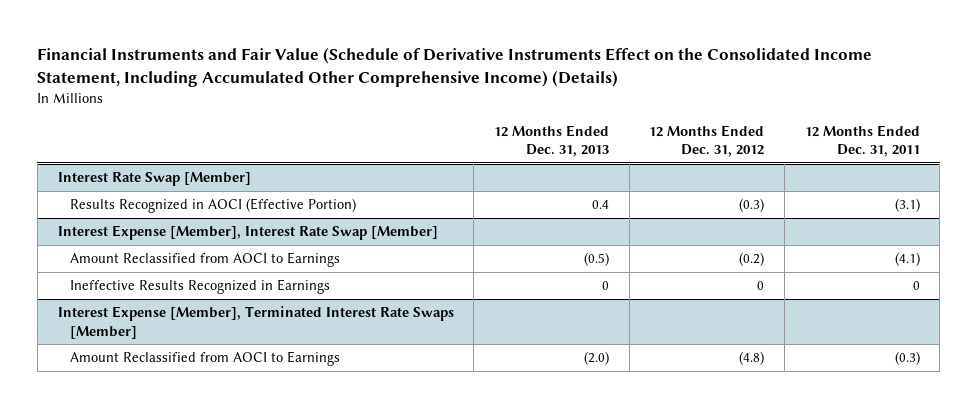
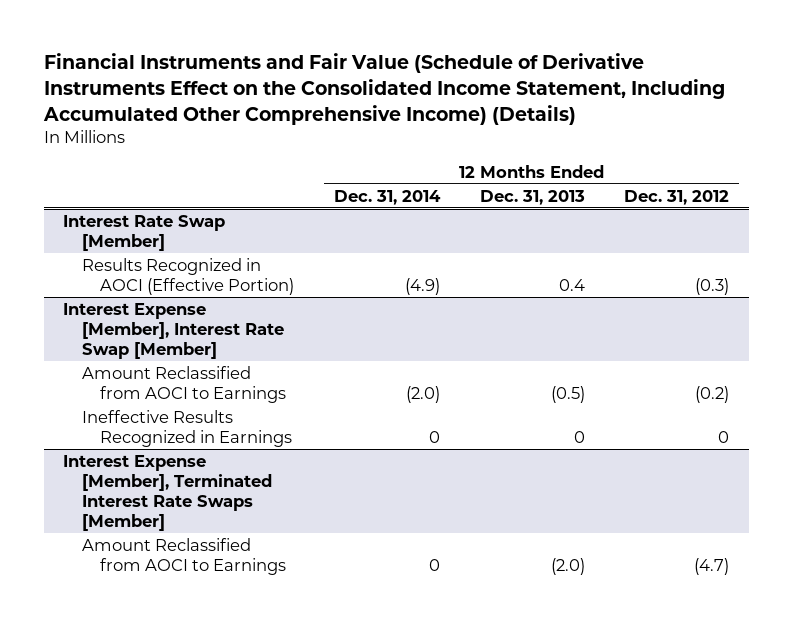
[804,124,920,158] 12 Months Ended Dec. 31, 2011 -> none
none -> [334,189,442,205] Dec. 31, 2014
[739,351,765,366] (4.8) -> [694,557,730,575] (4.7)

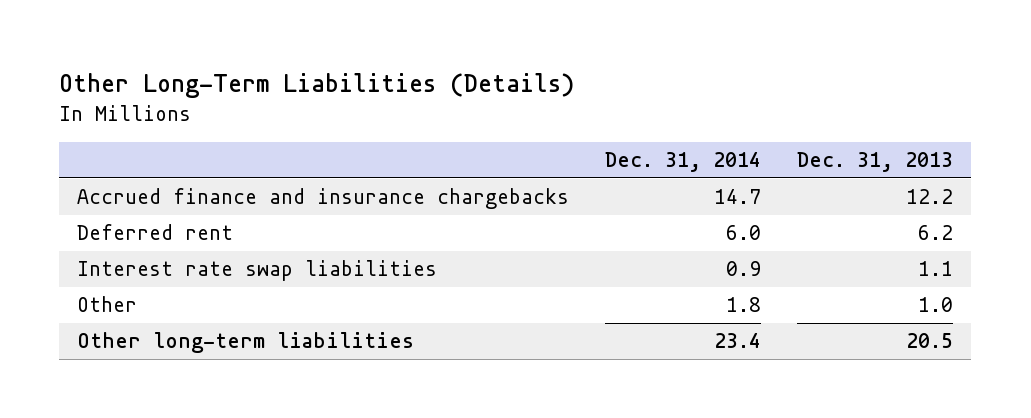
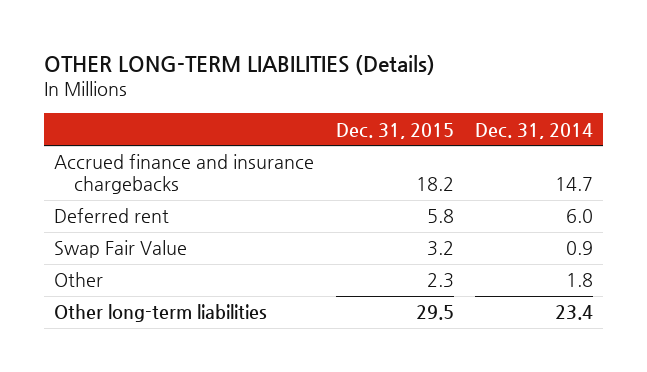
[59,73,575,99] Other Long-Term Liabilities (Details) -> [43,55,435,76] OTHER LONG-TERM LIABILITIES (Details)
[797,152,954,173] Dec. 31, 2013 -> none
none -> [335,122,454,139] Dec. 31, 2015
[77,260,438,282] Interest rate swap liabilities -> [54,240,188,259] Swap Fair Value

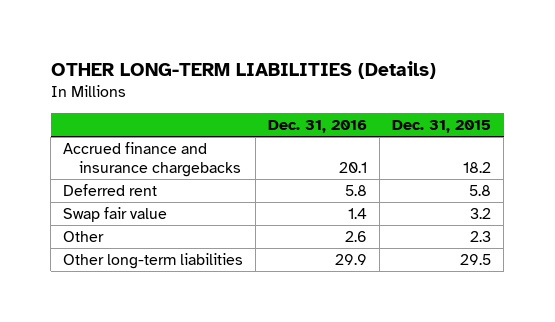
[474,122,593,139] Dec. 31, 2014 -> none
none -> [268,120,368,134] Dec. 31, 2016
[54,240,188,259] Swap Fair Value -> [63,207,168,223] Swap fair value

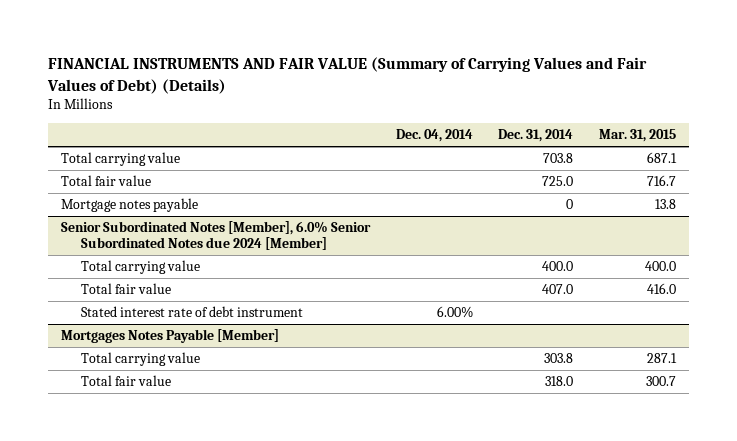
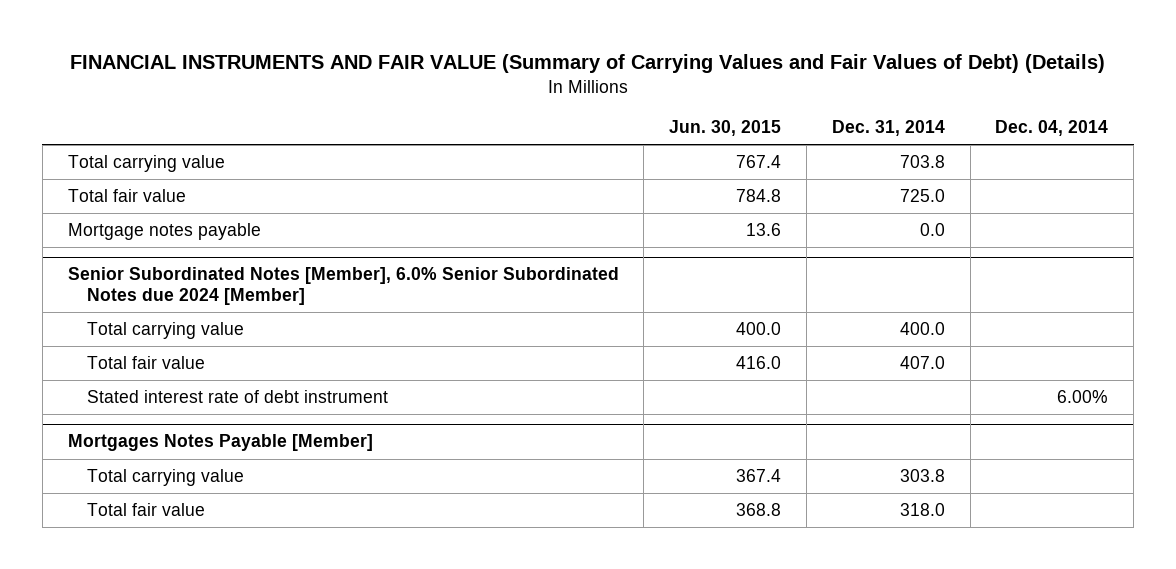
[599,129,677,143] Mar. 31, 2015 -> none
none -> [669,120,782,137] Jun. 30, 2015
[566,199,574,210] 0 -> [919,223,945,237] 0.0

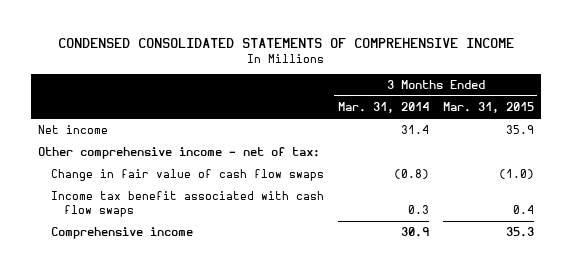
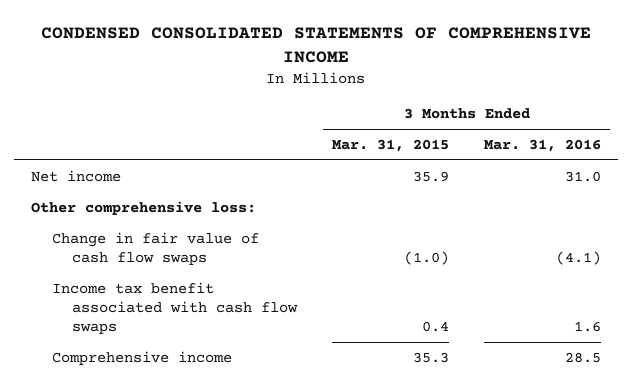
[337,102,429,114] Mar. 31, 2014 -> none
none -> [483,138,601,152] Mar. 31, 2016
[38,147,321,160] Other comprehensive income - net of tax: -> [31,200,257,215] Other comprehensive loss:

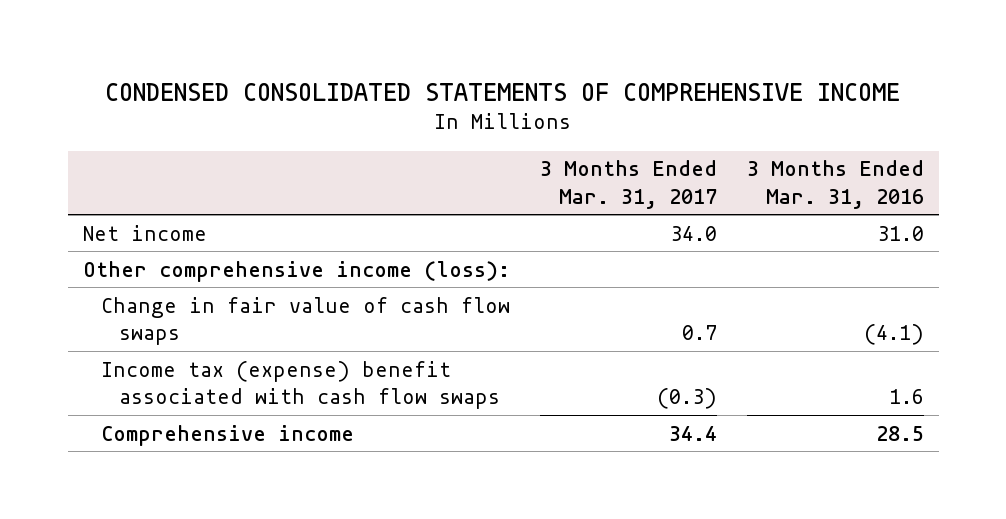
[332,138,450,152] Mar. 31, 2015 -> none
none -> [539,160,717,209] 3 Months Ended Mar. 31, 2017
[31,200,257,215] Other comprehensive loss: -> [82,260,510,282] Other comprehensive income (loss):
[51,281,299,335] Income tax benefit associated with cash flow swaps -> [100,360,500,409] Income tax (expense) benefit associated with cash flow swaps

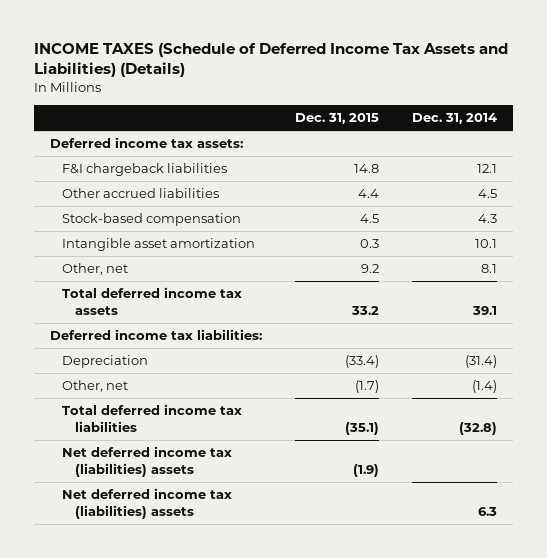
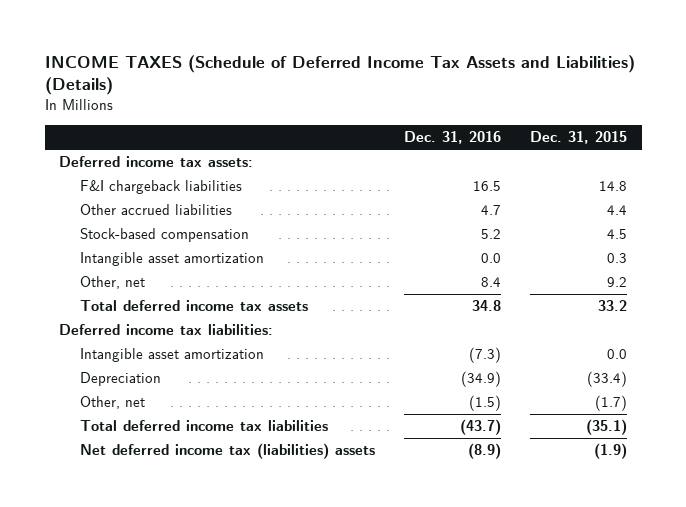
[411,113,497,125] Dec. 31, 2014 -> none
none -> [404,131,502,145] Dec. 31, 2016
none -> [80,348,265,363] Intangible asset amortization
[62,488,233,519] Net deferred income tax (liabilities) assets -> none

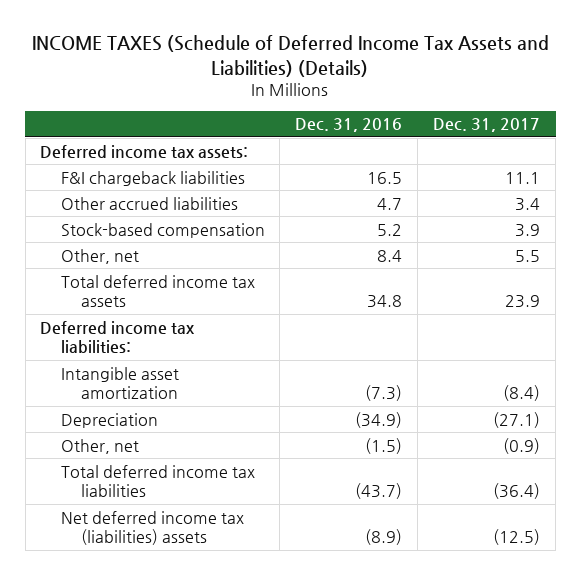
[530,131,628,145] Dec. 31, 2015 -> none
none -> [433,118,541,133] Dec. 31, 2017
[80,252,265,267] Intangible asset amortization -> none

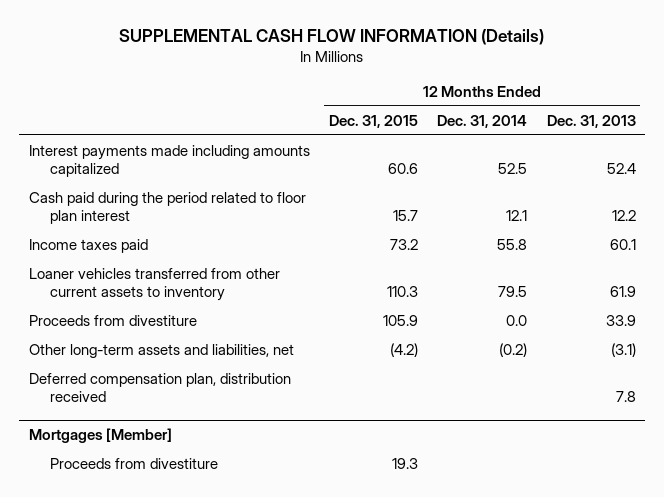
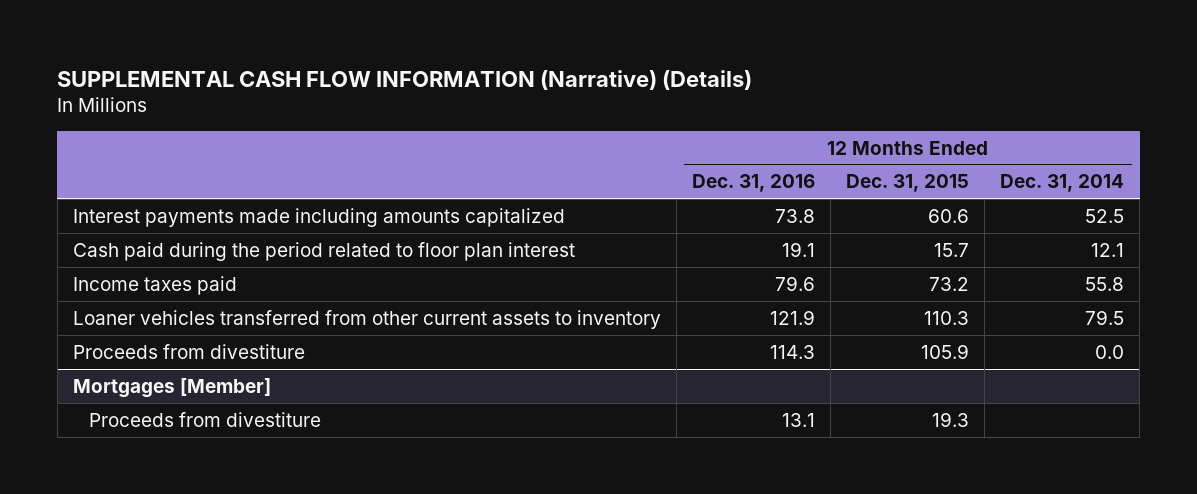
[119,29,545,46] SUPPLEMENTAL CASH FLOW INFORMATION (Details) -> [57,69,753,90] SUPPLEMENTAL CASH FLOW INFORMATION (Narrative) (Details)
[546,114,636,128] Dec. 31, 2013 -> none
none -> [691,174,815,193] Dec. 31, 2016
[28,343,294,358] Other long-term assets and liabilities, net -> none
[28,372,291,402] Deferred compensation plan, distribution received -> none

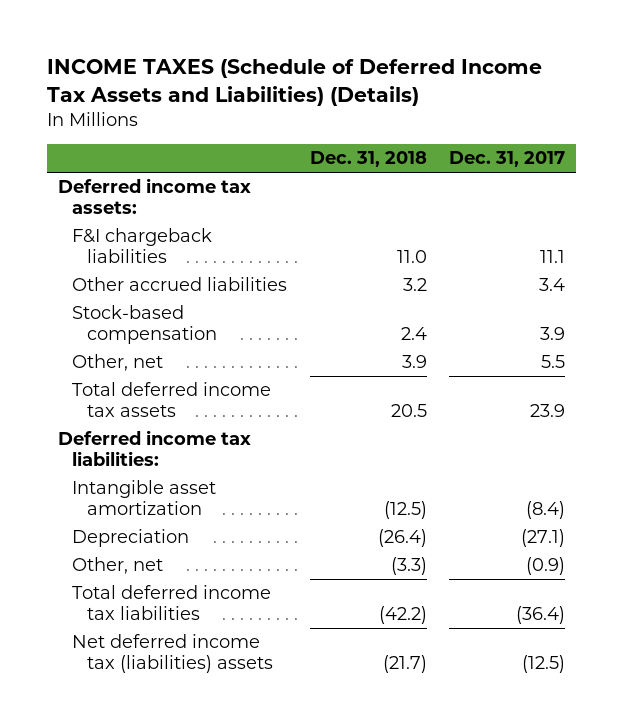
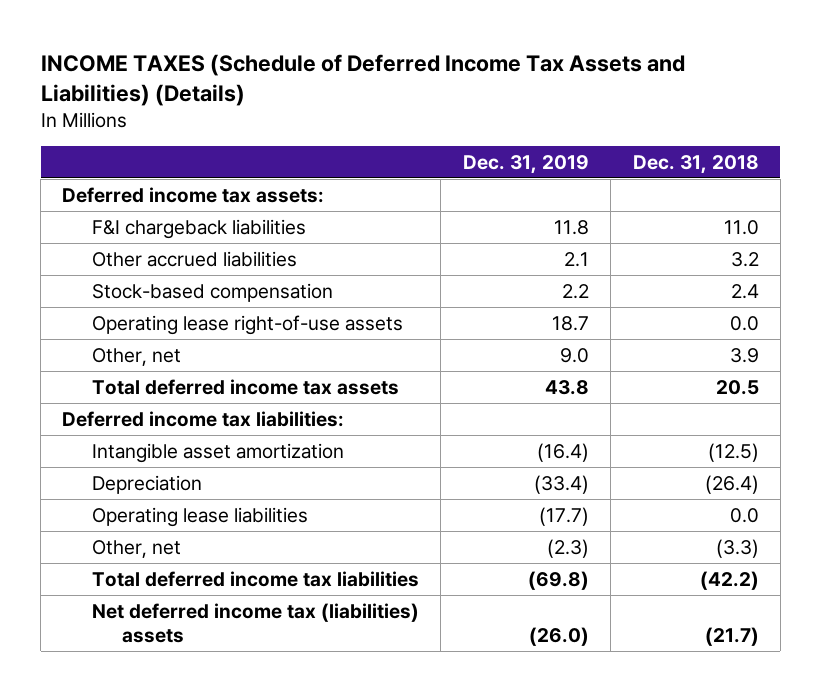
[448,151,565,168] Dec. 31, 2017 -> none
none -> [462,154,589,174] Dec. 31, 2019
none -> [91,314,403,335] Operating lease right-of-use assets
none -> [91,506,308,527] Operating lease liabilities

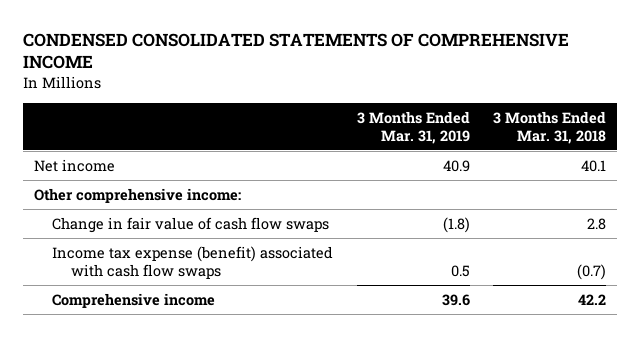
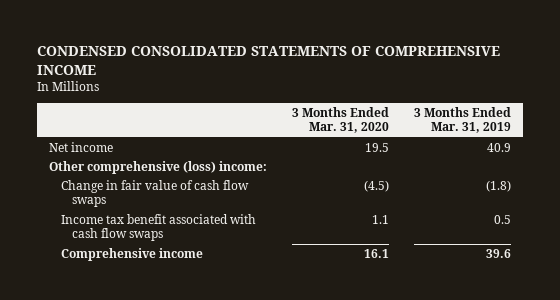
[492,110,606,144] 3 Months Ended Mar. 31, 2018 -> none
none -> [291,107,389,134] 3 Months Ended Mar. 31, 2020
[34,187,242,203] Other comprehensive income: -> [49,161,268,175] Other comprehensive (loss) income:
[52,245,334,279] Income tax expense (benefit) associated with cash flow swaps -> [60,214,256,242] Income tax benefit associated with cash flow swaps

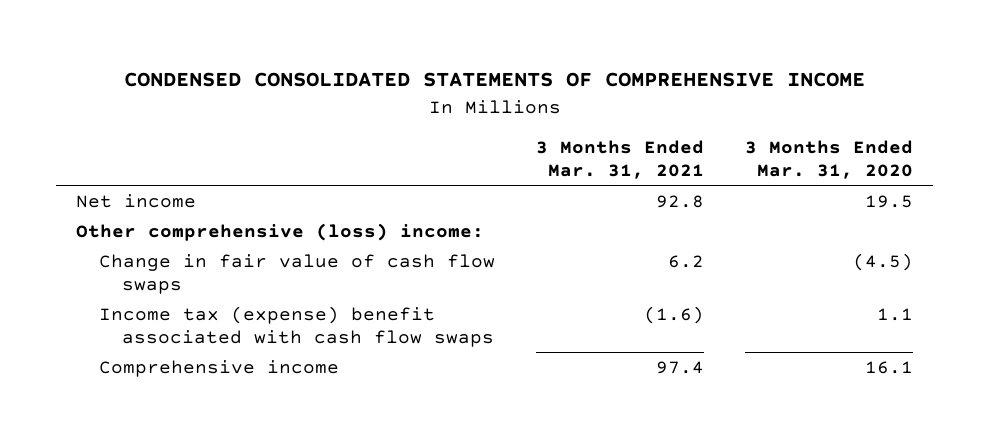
[413,107,511,134] 3 Months Ended Mar. 31, 2019 -> none
none -> [536,140,705,180] 3 Months Ended Mar. 31, 2021
[60,214,256,242] Income tax benefit associated with cash flow swaps -> [99,305,495,347] Income tax (expense) benefit associated with cash flow swaps

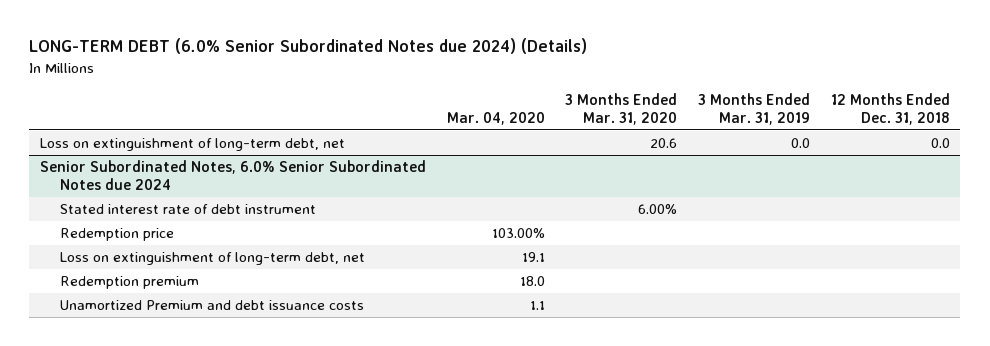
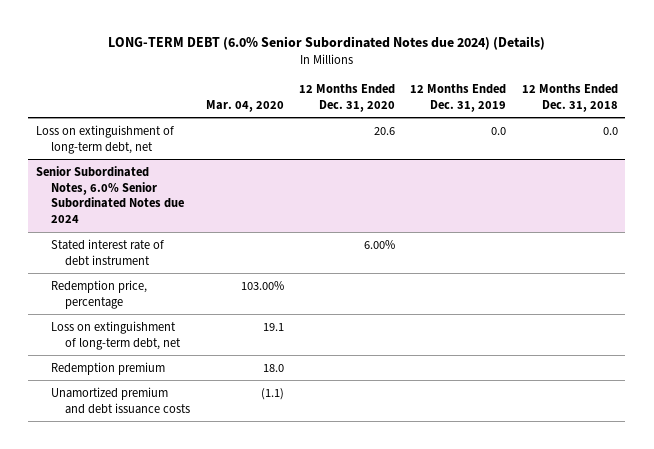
[565,92,678,125] 3 Months Ended Mar. 31, 2020 -> none
[698,92,811,125] 3 Months Ended Mar. 31, 2019 -> none
none -> [298,83,395,112] 12 Months Ended Dec. 31, 2020
none -> [410,83,507,112] 12 Months Ended Dec. 31, 2019
[60,228,175,242] Redemption price -> [50,279,147,309] Redemption price, percentage
[60,300,365,311] Unamortized Premium and debt issuance costs -> [50,386,191,414] Unamortized premium and debt issuance costs
[529,301,545,311] 1.1 -> [260,387,284,400] (1.1)

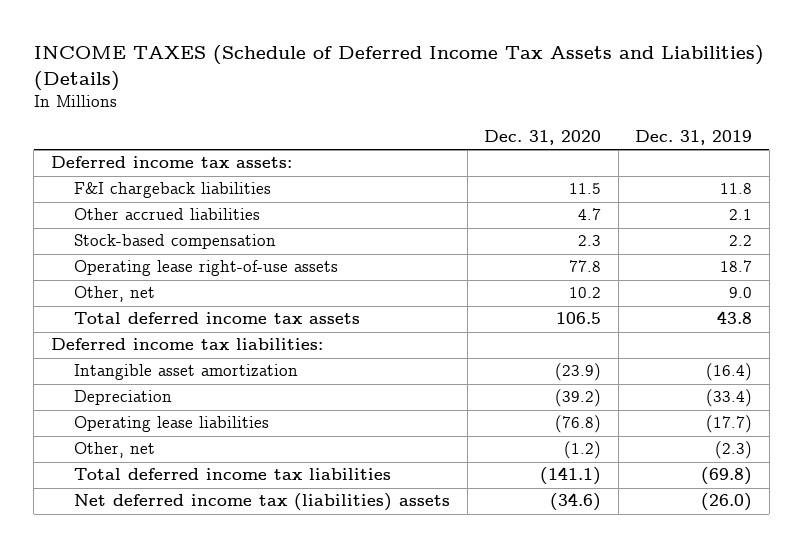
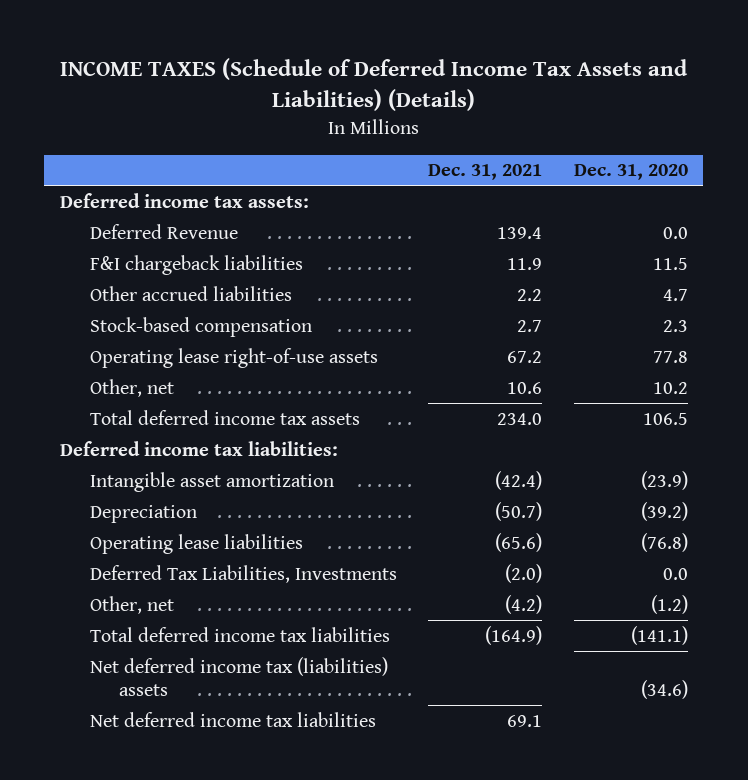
[635,130,753,146] Dec. 31, 2019 -> none
none -> [428,164,543,181] Dec. 31, 2021
none -> [89,223,238,239] Deferred Revenue
none -> [89,564,397,583] Deferred Tax Liabilities, Investments
none -> [89,711,376,727] Net deferred income tax liabilities

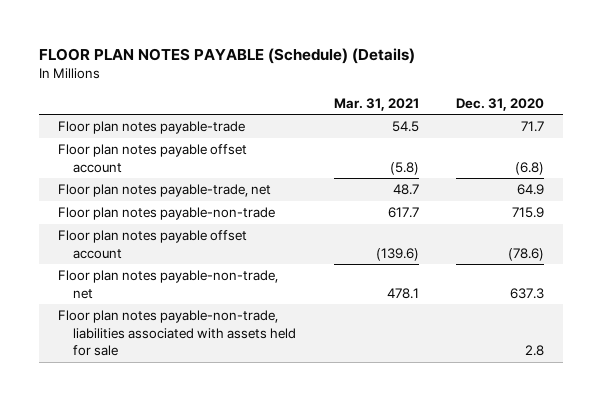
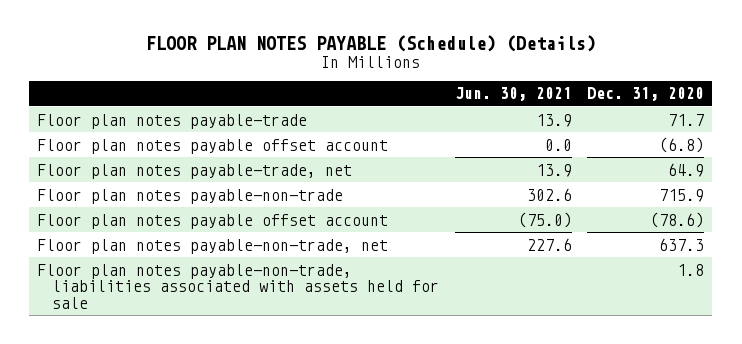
[333,97,419,111] Mar. 31, 2021 -> none
none -> [454,87,572,102] Jun. 30, 2021
[525,344,545,356] 2.8 -> [677,263,705,276] 1.8

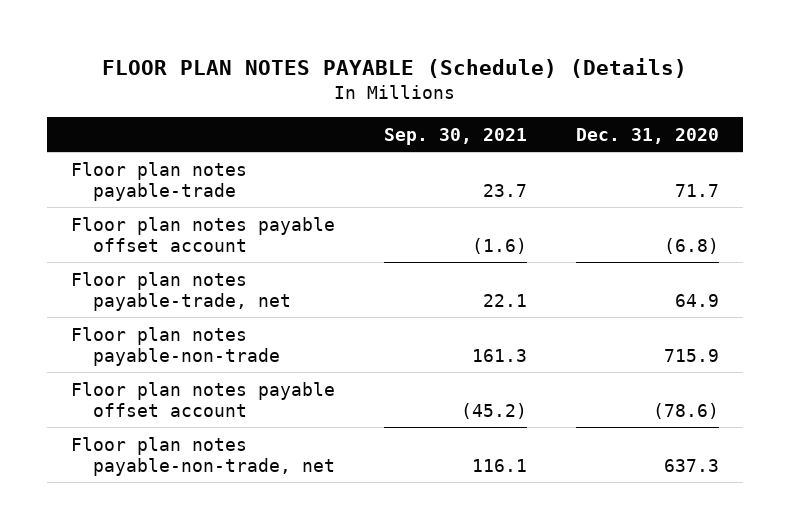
[454,87,572,102] Jun. 30, 2021 -> none
none -> [384,127,528,145] Sep. 30, 2021
[37,263,439,309] Floor plan notes payable-non-trade, liabilities associated with assets held for sale -> none

